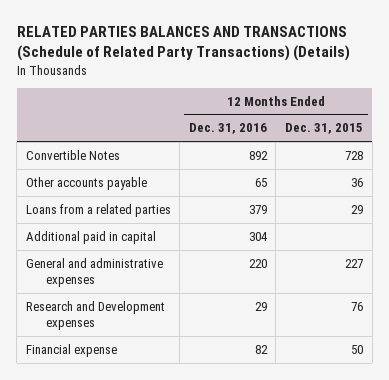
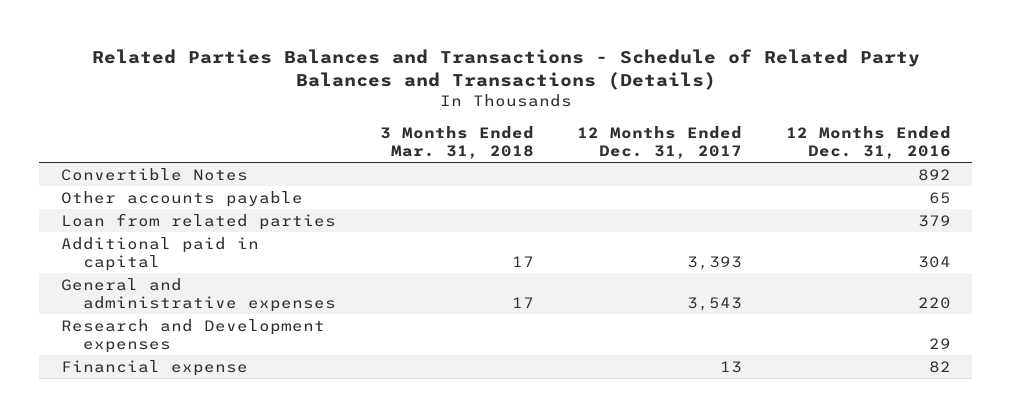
[16,25,350,62] RELATED PARTIES BALANCES AND TRANSACTIONS (Schedule of Related Party Transactions) (Details) -> [91,48,920,90] Related Parties Balances and Transactions - Schedule of Related Party Balances and Transactions (Details)
[285,123,364,135] Dec. 31, 2015 -> none
none -> [379,125,534,160] 3 Months Ended Mar. 31, 2018
none -> [577,125,743,160] 12 Months Ended Dec. 31, 2017
[25,203,171,217] Loans from a related parties -> [61,212,337,230] Loan from related parties

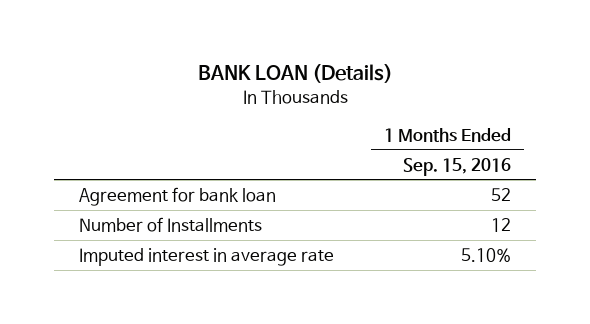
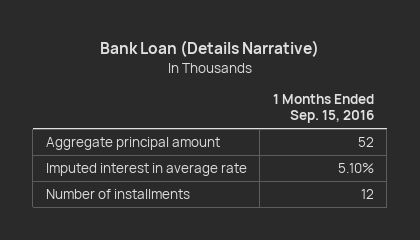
[197,64,393,84] BANK LOAN (Details) -> [99,40,319,58] Bank Loan (Details Narrative)
[78,216,262,232] Number of Installments -> none
[78,186,276,206] Agreement for bank loan -> [45,137,220,151] Aggregate principal amount
none -> [45,189,190,200] Number of installments

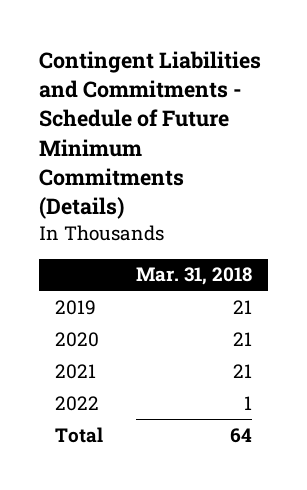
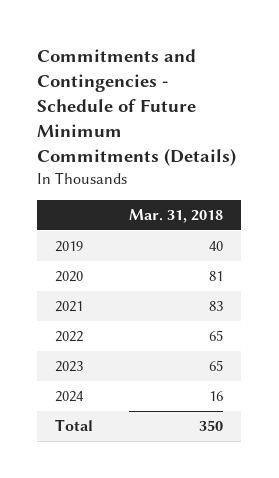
[38,50,261,220] Contingent Liabilities and Commitments - Schedule of Future Minimum Commitments (Details) -> [37,49,237,166] Commitments and Contingencies - Schedule of Future Minimum Commitments (Details)
[232,299,252,314] 21 -> [209,241,224,252] 40
[232,331,252,346] 21 -> [209,271,224,282] 81
[232,363,252,378] 21 -> [209,301,224,312] 83
[243,395,252,410] 1 -> [209,330,224,342] 65
none -> [55,361,84,373] 2023
none -> [55,391,85,403] 2024
[229,427,252,443] 64 -> [199,420,224,432] 350

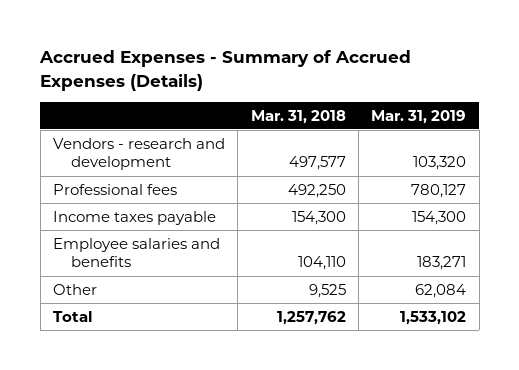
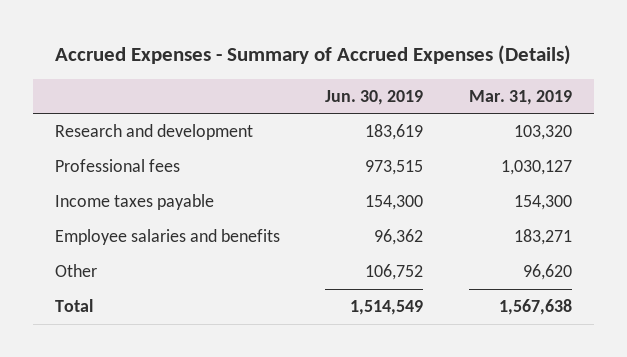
[250,109,346,124] Mar. 31, 2018 -> none
none -> [325,89,424,105] Jun. 30, 2019
[53,137,226,171] Vendors - research and development -> [55,124,254,141] Research and development
[411,183,467,198] 780,127 -> [500,160,572,176] 1,030,127
[415,283,467,298] 62,084 -> [522,264,572,281] 96,620
[400,310,467,325] 1,533,102 -> [498,299,572,316] 1,567,638

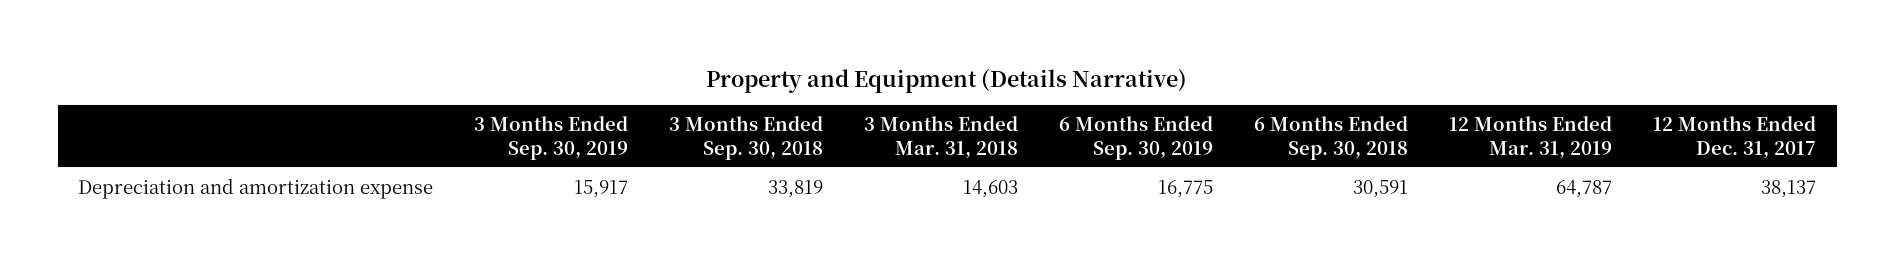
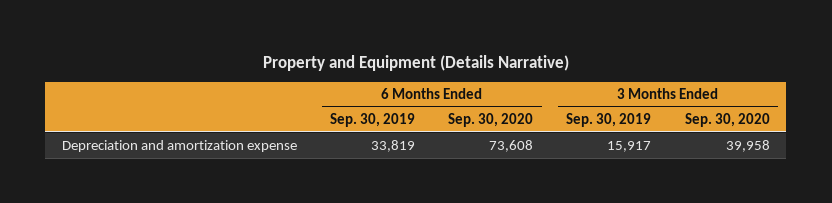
[669,115,824,160] 3 Months Ended Sep. 30, 2018 -> none
[864,115,1019,159] 3 Months Ended Mar. 31, 2018 -> none
[1254,115,1409,160] 6 Months Ended Sep. 30, 2018 -> none
[1449,115,1613,159] 12 Months Ended Mar. 31, 2019 -> none
[1653,115,1817,159] 12 Months Ended Dec. 31, 2017 -> none
none -> [448,113,534,128] Sep. 30, 2020
none -> [684,113,770,128] Sep. 30, 2020
[1158,179,1214,198] 16,775 -> [371,140,416,153] 33,819

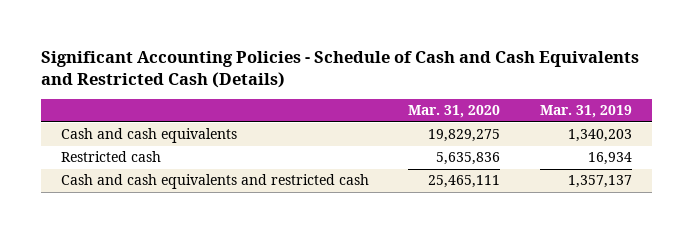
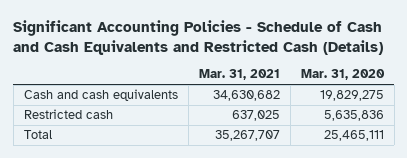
[540,105,633,119] Mar. 31, 2019 -> none
none -> [198,69,280,81] Mar. 31, 2021
[60,174,369,190] Cash and cash equivalents and restricted cash -> [23,130,52,140] Total

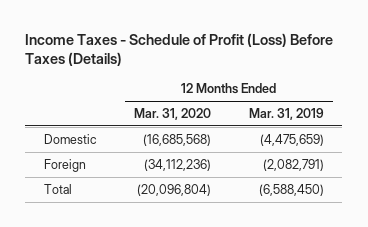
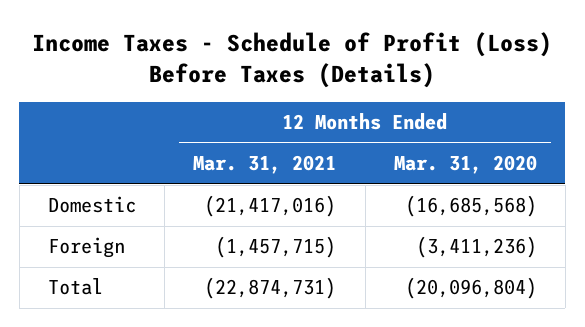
[248,107,324,120] Mar. 31, 2019 -> none
none -> [193,155,337,175] Mar. 31, 2021
[144,158,212,171] (34,112,236) -> [415,236,537,259] (3,411,236)

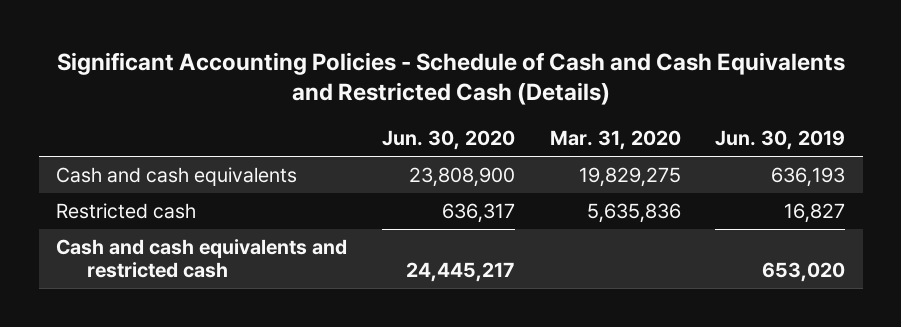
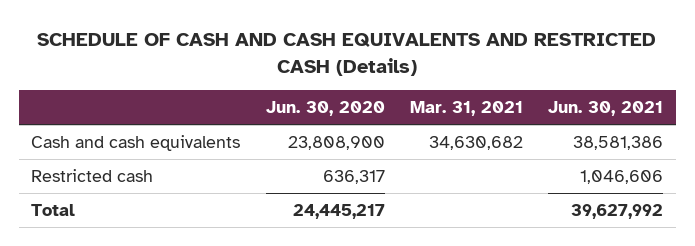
[56,51,845,106] Significant Accounting Policies - Schedule of Cash and Cash Equivalents and Restricted Cash (Details) -> [37,32,657,76] SCHEDULE OF CASH AND CASH EQUIVALENTS AND RESTRICTED CASH (Details)
[549,130,681,151] Mar. 31, 2020 -> none
[715,130,846,151] Jun. 30, 2019 -> none
none -> [409,101,523,117] Mar. 31, 2021
none -> [548,101,664,117] Jun. 30, 2021
[56,238,348,279] Cash and cash equivalents and restricted cash -> [31,203,76,216] Total

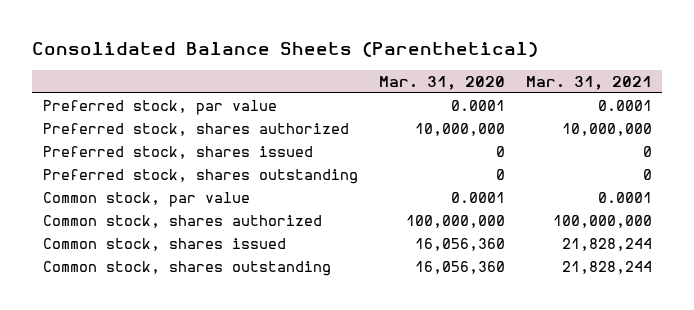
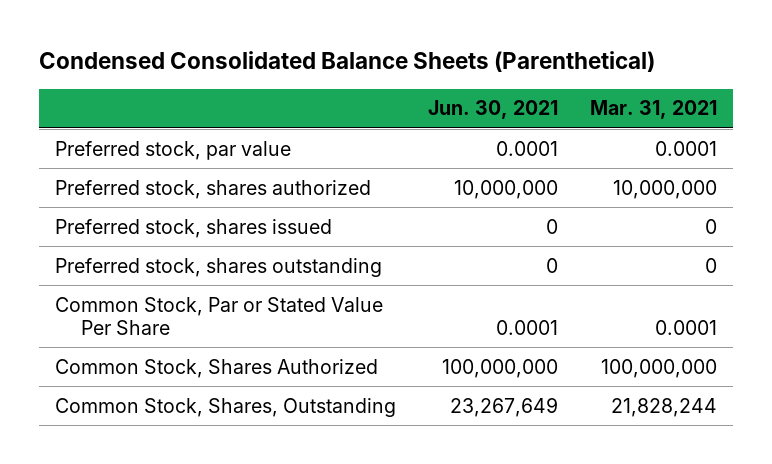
[32,41,539,57] Consolidated Balance Sheets (Parenthetical) -> [38,51,655,73] Condensed Consolidated Balance Sheets (Parenthetical)
[378,75,505,90] Mar. 31, 2020 -> none
none -> [428,100,559,120] Jun. 30, 2021
[42,238,286,252] Common stock, shares issued -> none
[42,192,250,208] Common stock, par value -> [54,296,383,336] Common Stock, Par or Stated Value Per Share
[42,215,322,229] Common stock, shares authorized -> [54,358,378,378] Common Stock, Shares Authorized
[42,261,331,277] Common stock, shares outstanding -> [54,397,396,417] Common Stock, Shares, Outstanding

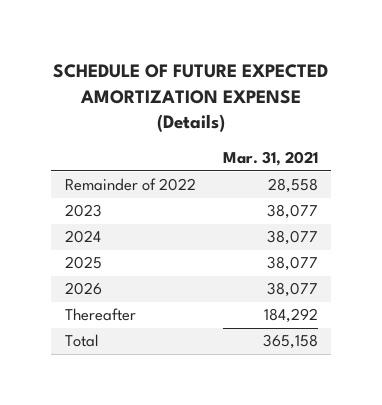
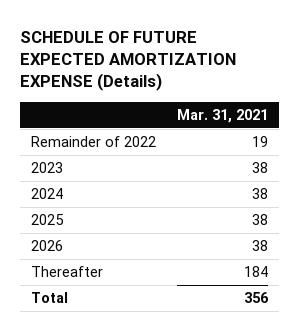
[267,178,318,194] 28,558 -> [252,136,269,148] 19
[266,204,318,220] 38,077 -> [252,162,269,174] 38
[266,230,318,246] 38,077 -> [252,188,269,200] 38
[266,256,318,272] 38,077 -> [252,214,269,226] 38
[266,282,318,298] 38,077 -> [252,240,269,252] 38
[263,308,318,324] 184,292 -> [244,266,269,278] 184
[262,334,318,350] 365,158 -> [244,292,270,304] 356

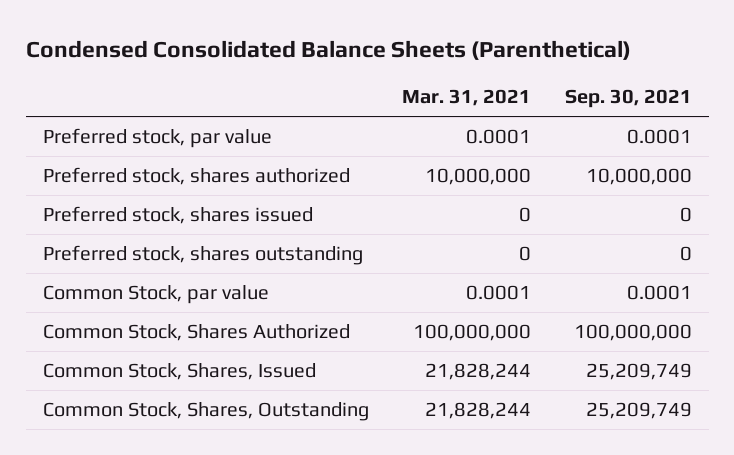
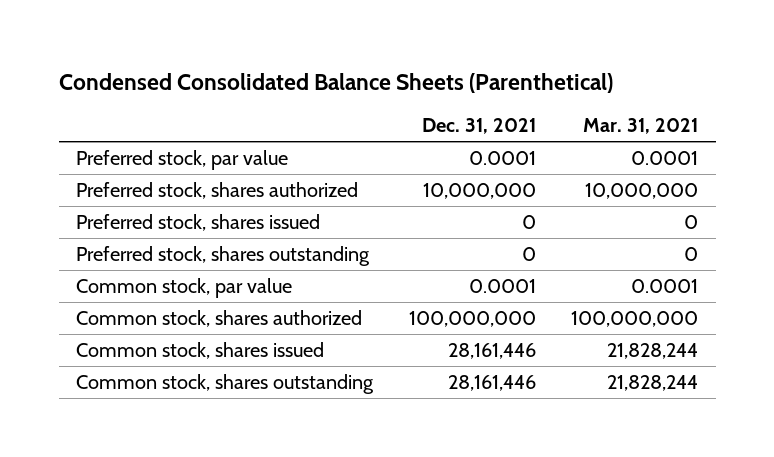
[564,89,692,109] Sep. 30, 2021 -> none
none -> [421,118,536,135] Dec. 31, 2021
[42,285,269,305] Common Stock, par value -> [76,277,293,298] Common stock, par value
[42,324,350,342] Common Stock, Shares Authorized -> [76,309,363,327] Common stock, shares authorized
[42,363,316,381] Common Stock, Shares, Issued -> [76,341,325,359] Common stock, shares issued
[42,402,369,422] Common Stock, Shares, Outstanding -> [76,373,375,394] Common stock, shares outstanding

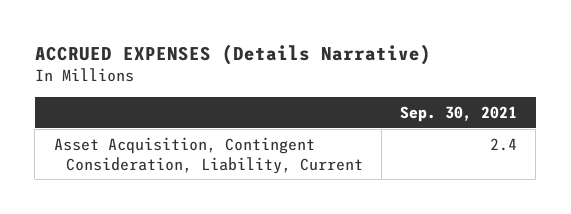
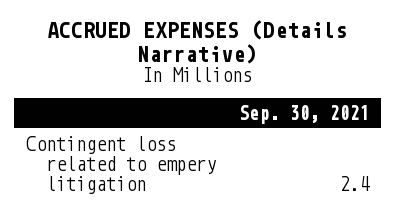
[53,136,363,174] Asset Acquisition, Contingent Consideration, Liability, Current -> [25,136,217,194] Contingent loss related to empery litigation

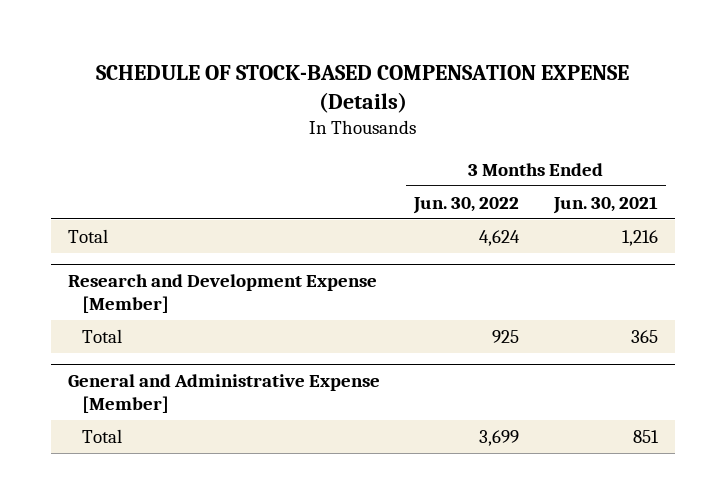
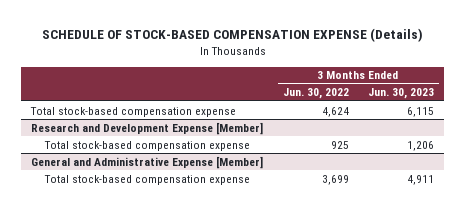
[552,195,658,214] Jun. 30, 2021 -> none
none -> [368,88,435,100] Jun. 30, 2023
[68,228,109,243] Total -> [30,106,237,117] Total stock-based compensation expense
[82,328,123,343] Total -> [43,140,250,151] Total stock-based compensation expense
[82,428,123,443] Total -> [43,174,250,185] Total stock-based compensation expense

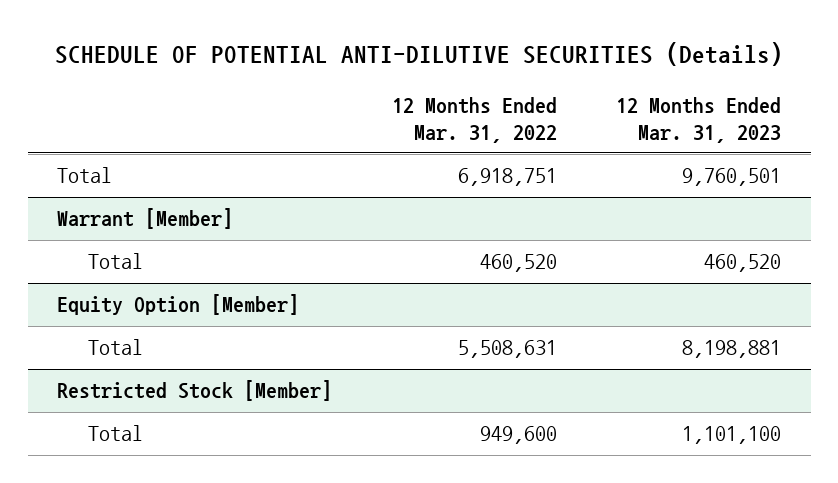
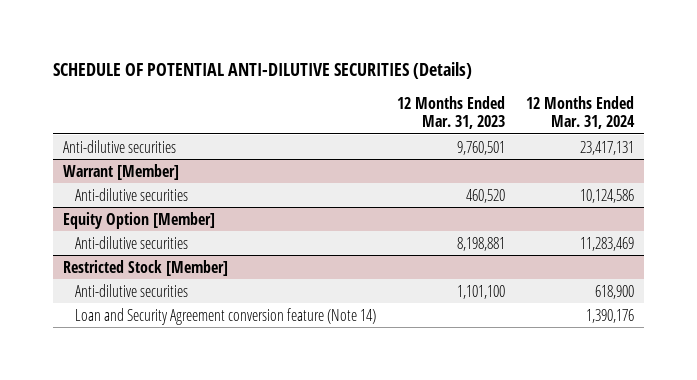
[391,96,557,143] 12 Months Ended Mar. 31, 2022 -> none
none -> [525,96,635,130] 12 Months Ended Mar. 31, 2024
[57,167,113,184] Total -> [63,139,177,153] Anti-dilutive securities
[87,253,143,270] Total -> [74,187,188,201] Anti-dilutive securities
[87,339,143,356] Total -> [74,235,188,249] Anti-dilutive securities
[87,425,143,442] Total -> [74,283,188,297] Anti-dilutive securities
none -> [74,307,376,325] Loan and Security Agreement conversion feature (Note 14)

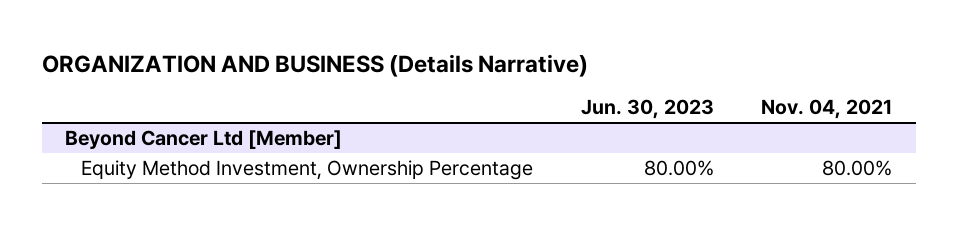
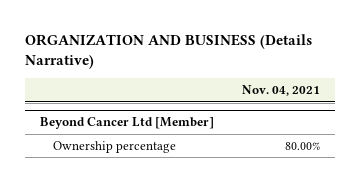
[580,99,714,120] Jun. 30, 2023 -> none
[81,160,534,181] Equity Method Investment, Ownership Percentage -> [52,140,176,153] Ownership percentage

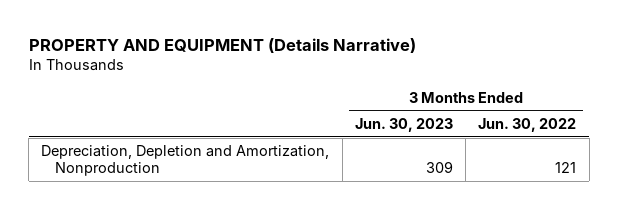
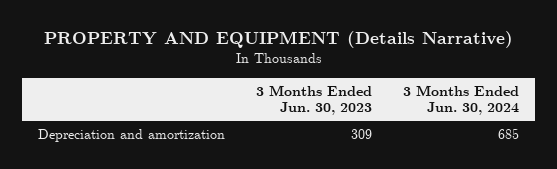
[478,117,577,132] Jun. 30, 2022 -> none
none -> [403,84,520,116] 3 Months Ended Jun. 30, 2024
[41,145,330,177] Depreciation, Depletion and Amortization, Nonproduction -> [37,129,225,143] Depreciation and amortization

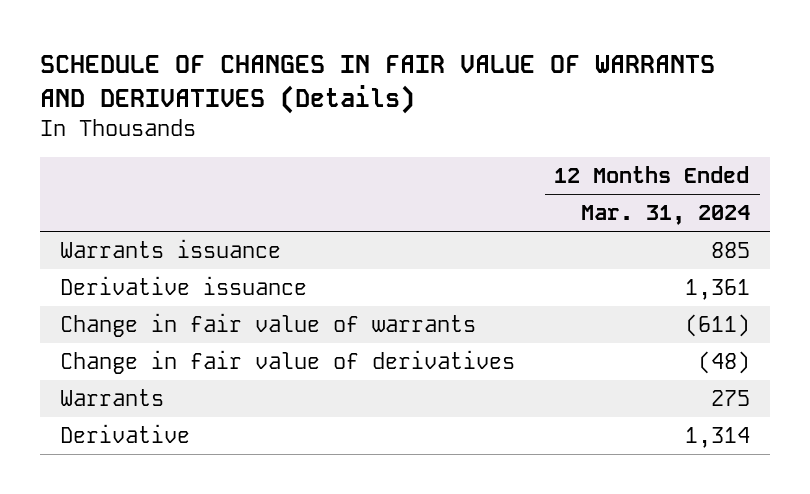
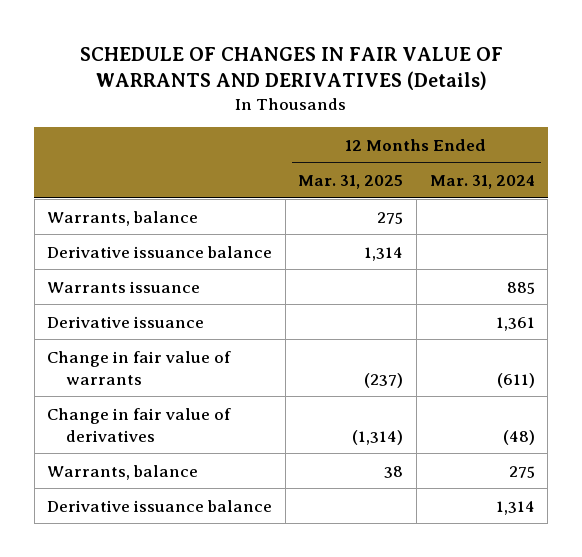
none -> [298,174,404,189] Mar. 31, 2025
none -> [47,210,199,226] Warrants, balance
none -> [47,245,273,258] Derivative issuance balance
[60,389,165,407] Warrants -> [47,464,199,480] Warrants, balance
[60,424,191,444] Derivative -> [47,499,273,512] Derivative issuance balance

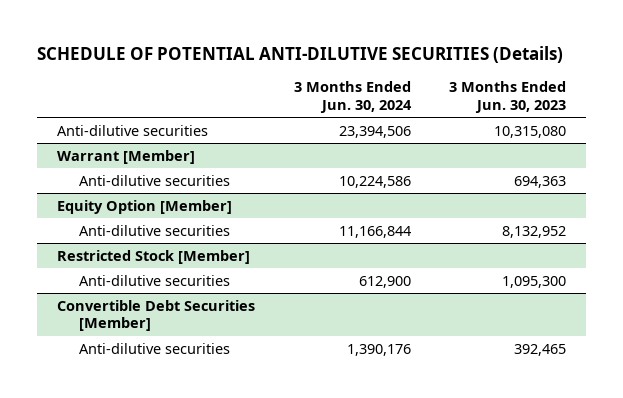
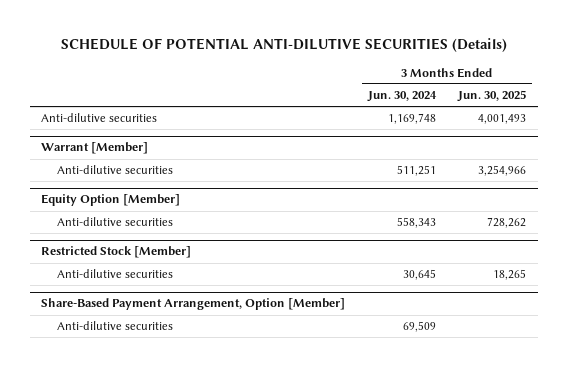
[449,81,567,114] 3 Months Ended Jun. 30, 2023 -> none
none -> [457,90,527,103] Jun. 30, 2025
[338,125,411,138] 23,394,506 -> [387,113,436,125] 1,169,748
[338,175,411,188] 10,224,586 -> [396,165,436,177] 511,251
[338,225,411,238] 11,166,844 -> [396,217,436,229] 558,343
[56,299,255,332] Convertible Debt Securities [Member] -> none
[358,275,411,288] 612,900 -> [402,269,436,281] 30,645
none -> [41,298,346,311] Share-Based Payment Arrangement, Option [Member]
[346,343,411,356] 1,390,176 -> [402,321,436,333] 69,509

